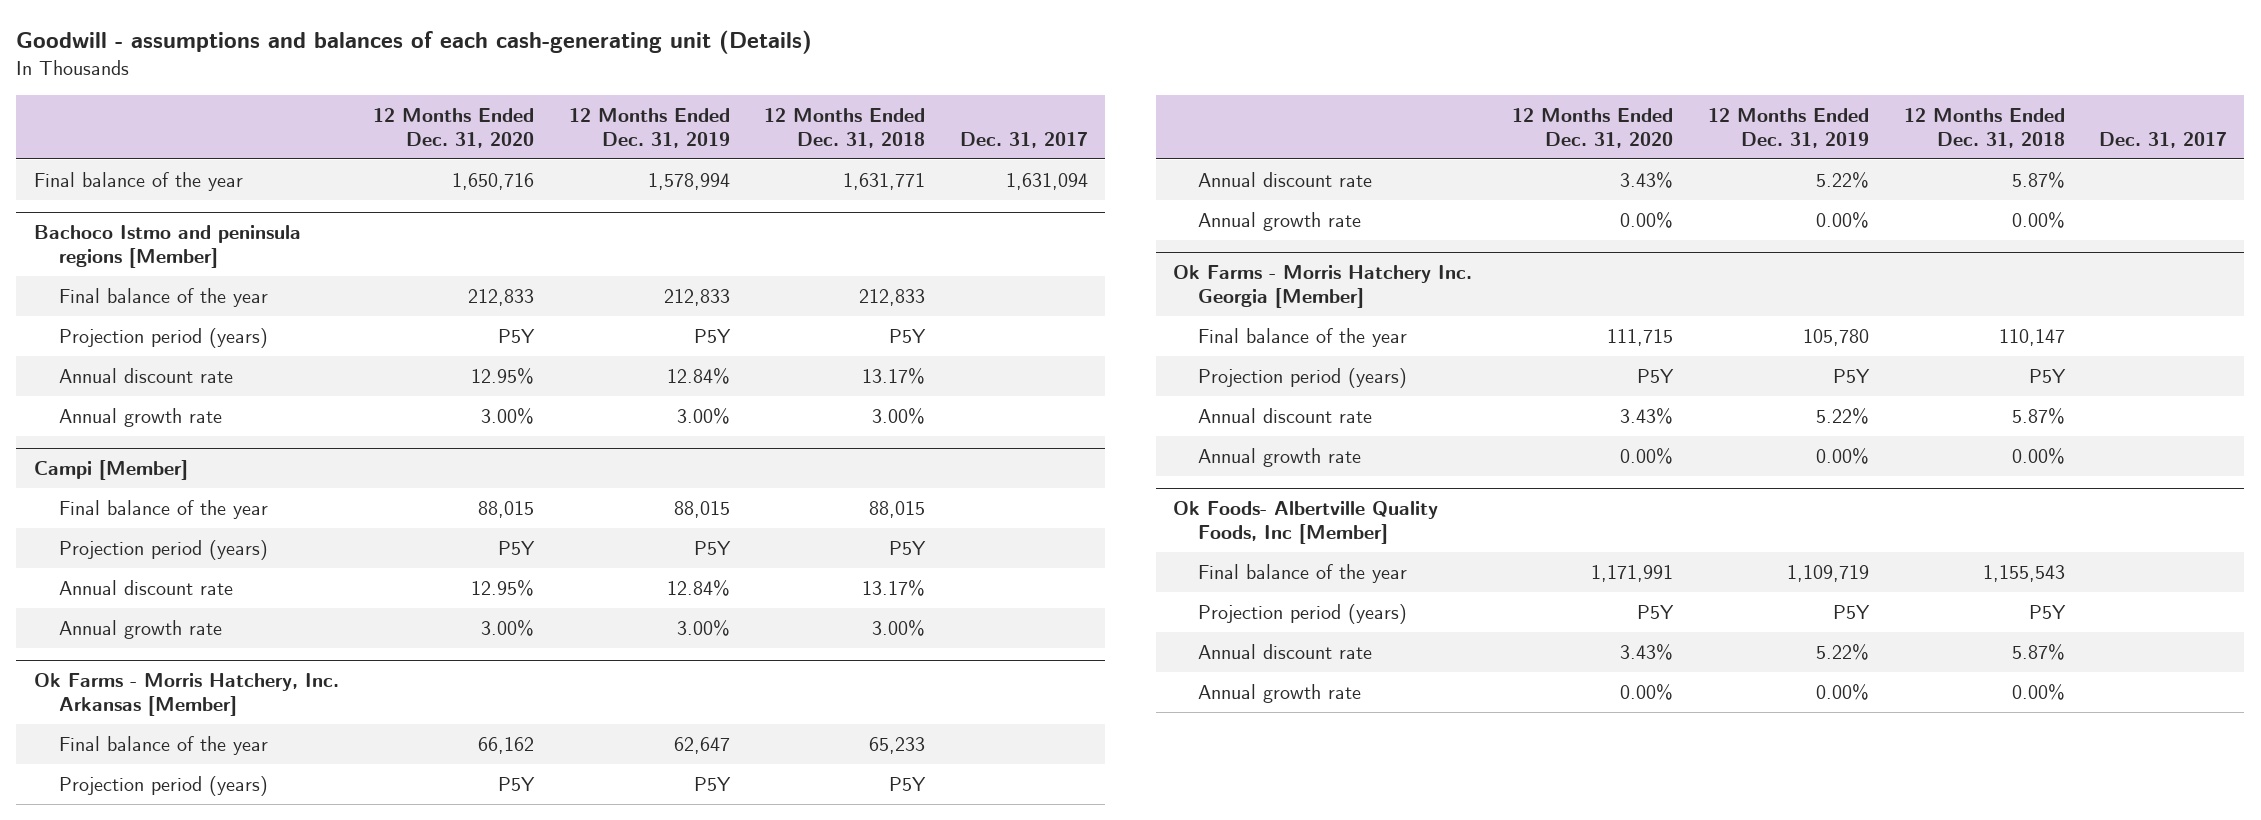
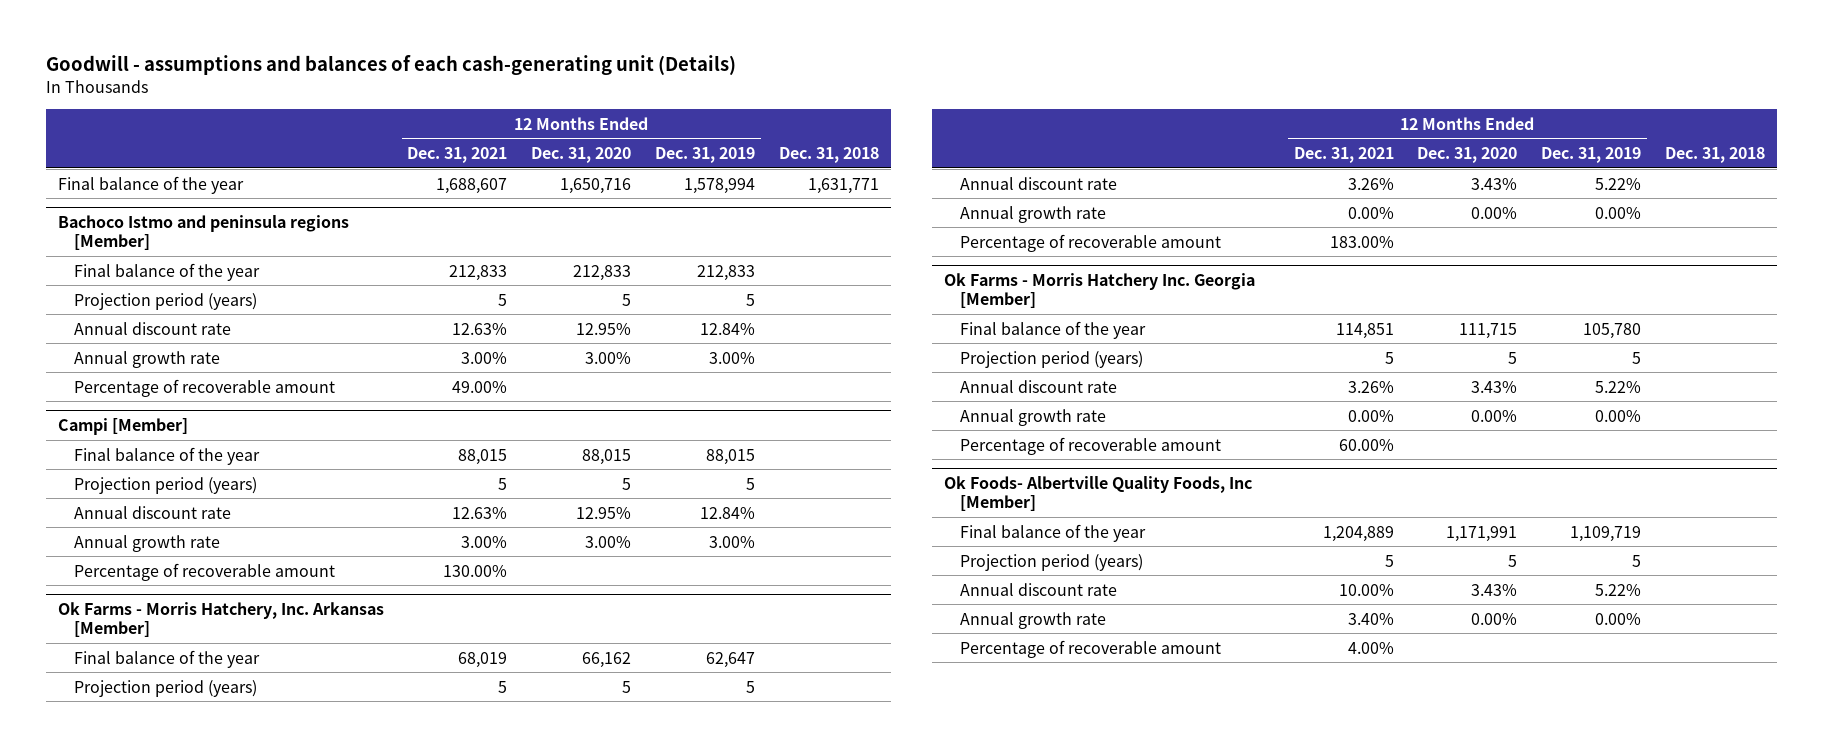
[764,107,926,148] 12 Months Ended Dec. 31, 2018 -> none
[959,131,1088,148] Dec. 31, 2017 -> none
none -> [407,147,508,164] Dec. 31, 2021
none -> [779,147,880,164] Dec. 31, 2018
[498,328,536,343] P5Y -> [622,293,632,306] 5
[693,328,731,343] P5Y -> [746,293,756,306] 5
none -> [74,378,336,397] Percentage of recoverable amount
[498,540,536,555] P5Y -> [622,477,632,490] 5
[693,540,731,555] P5Y -> [746,477,756,490] 5
none -> [74,562,336,581] Percentage of recoverable amount
[498,776,536,791] P5Y -> [622,680,632,693] 5
[693,776,731,791] P5Y -> [746,680,756,693] 5
none -> [960,233,1222,252] Percentage of recoverable amount
[1637,368,1675,383] P5Y -> [1508,351,1518,364] 5
[1832,368,1870,383] P5Y -> [1632,351,1642,364] 5
none -> [960,436,1222,455] Percentage of recoverable amount
[1637,604,1675,619] P5Y -> [1508,554,1518,567] 5
[1832,604,1870,619] P5Y -> [1632,554,1642,567] 5
none -> [960,639,1222,658] Percentage of recoverable amount

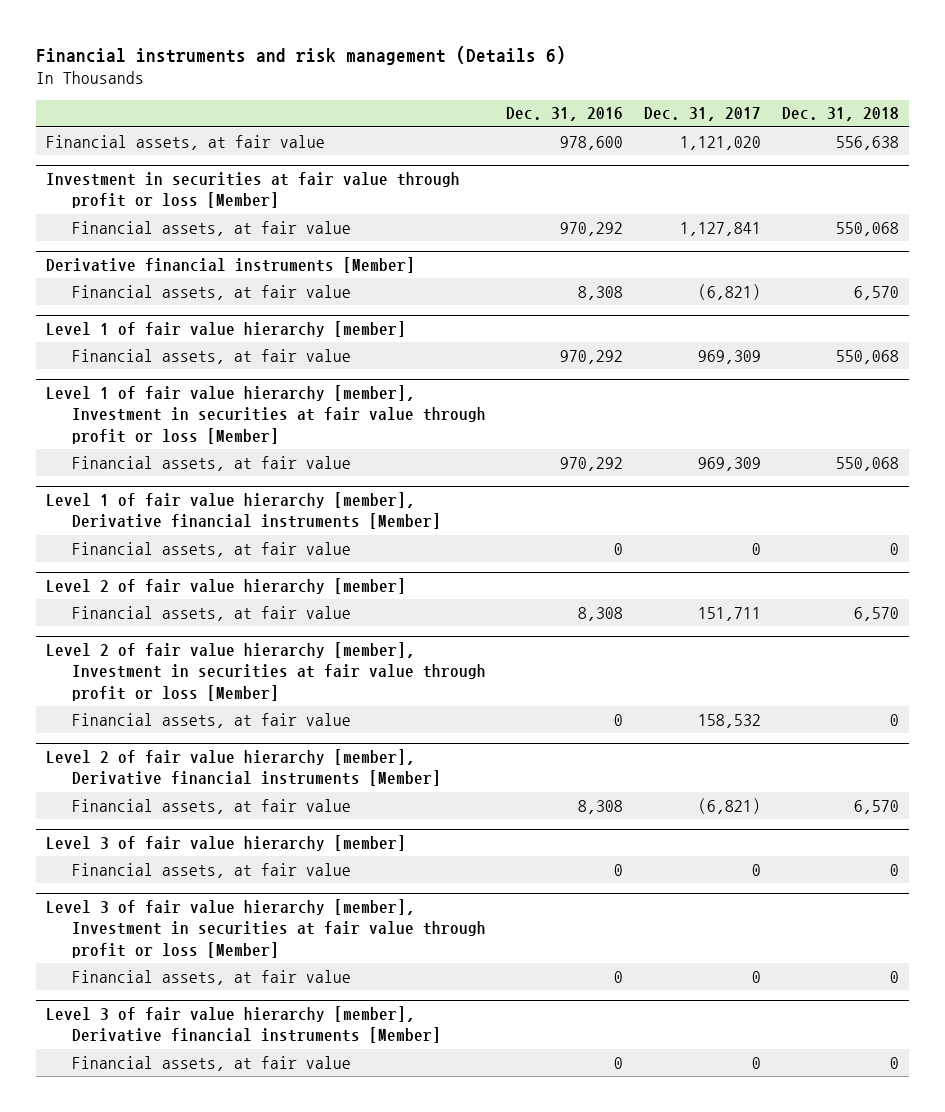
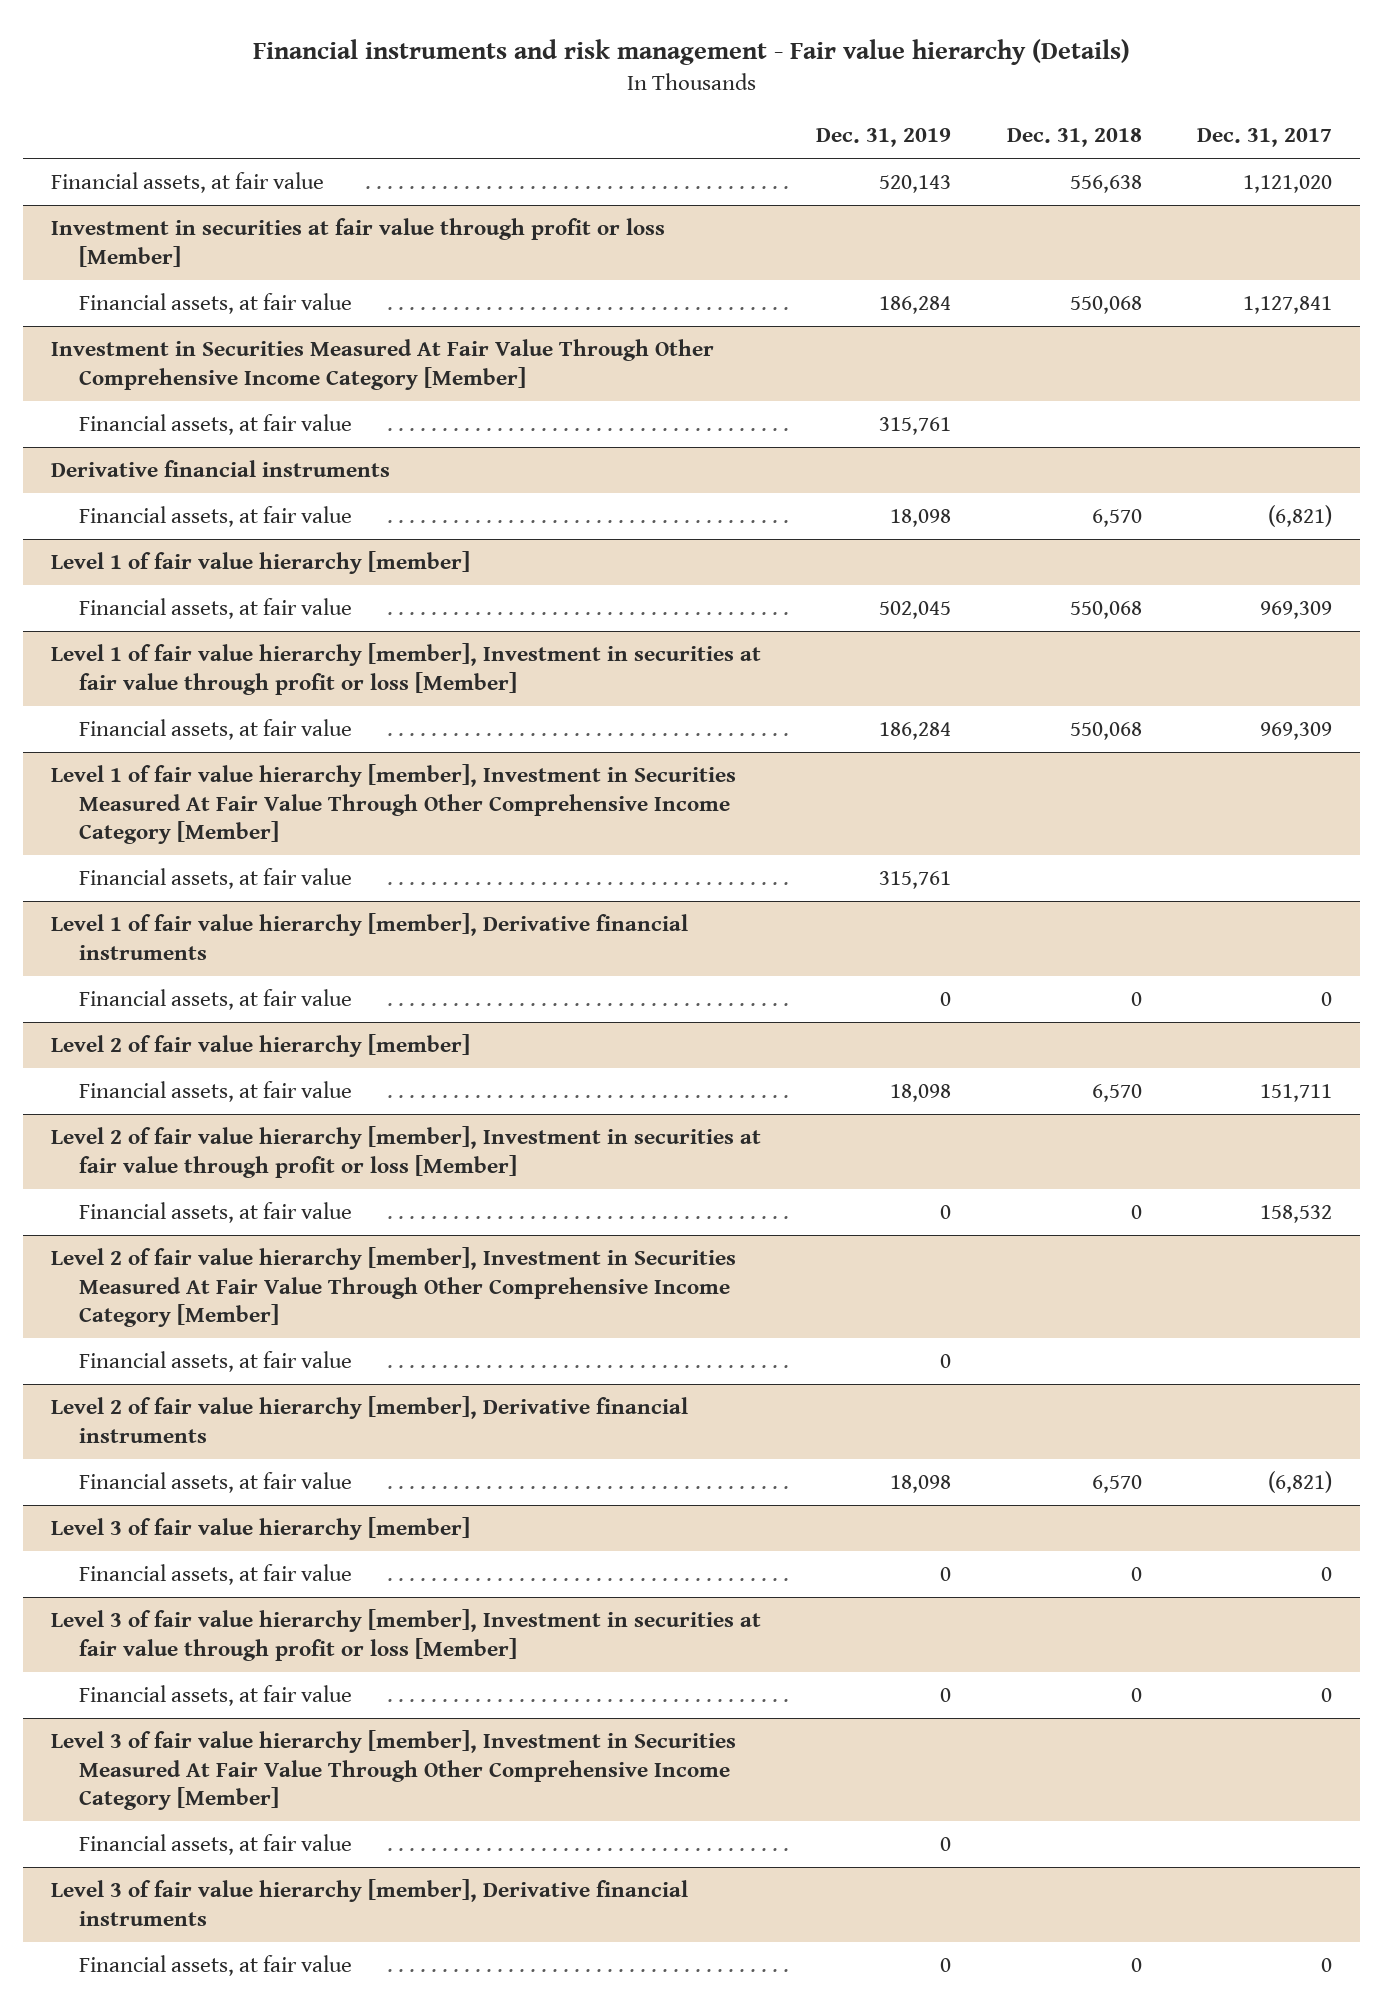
[35,46,566,66] Financial instruments and risk management (Details 6) -> [252,38,1130,65] Financial instruments and risk management - Fair value hierarchy (Details)
[506,107,624,122] Dec. 31, 2016 -> none
none -> [816,128,952,148] Dec. 31, 2019
none -> [51,339,715,390] Investment in Securities Measured At Fair Value Through Other Comprehensive Income Category [Member]
none -> [78,414,352,436] Financial assets, at fair value
[46,257,416,274] Derivative financial instruments [Member] -> [51,460,391,478] Derivative financial instruments
none -> [51,764,737,845] Level 1 of fair value hierarchy [member], Investment in Securities Measured At Fair Value Through Other Comprehensive Income Category [Member]
none -> [78,868,352,890] Financial assets, at fair value
[46,492,441,530] Level 1 of fair value hierarchy [member], Derivative financial instruments [Member] -> [51,913,689,960] Level 1 of fair value hierarchy [member], Derivative financial instruments
none -> [51,1247,737,1328] Level 2 of fair value hierarchy [member], Investment in Securities Measured At Fair Value Through Other Comprehensive Income Category [Member]
none -> [78,1351,352,1373] Financial assets, at fair value
[46,749,441,787] Level 2 of fair value hierarchy [member], Derivative financial instruments [Member] -> [51,1396,689,1443] Level 2 of fair value hierarchy [member], Derivative financial instruments
none -> [51,1730,737,1811] Level 3 of fair value hierarchy [member], Investment in Securities Measured At Fair Value Through Other Comprehensive Income Category [Member]
none -> [78,1834,352,1856] Financial assets, at fair value
[46,1006,441,1044] Level 3 of fair value hierarchy [member], Derivative financial instruments [Member] -> [51,1879,689,1926] Level 3 of fair value hierarchy [member], Derivative financial instruments

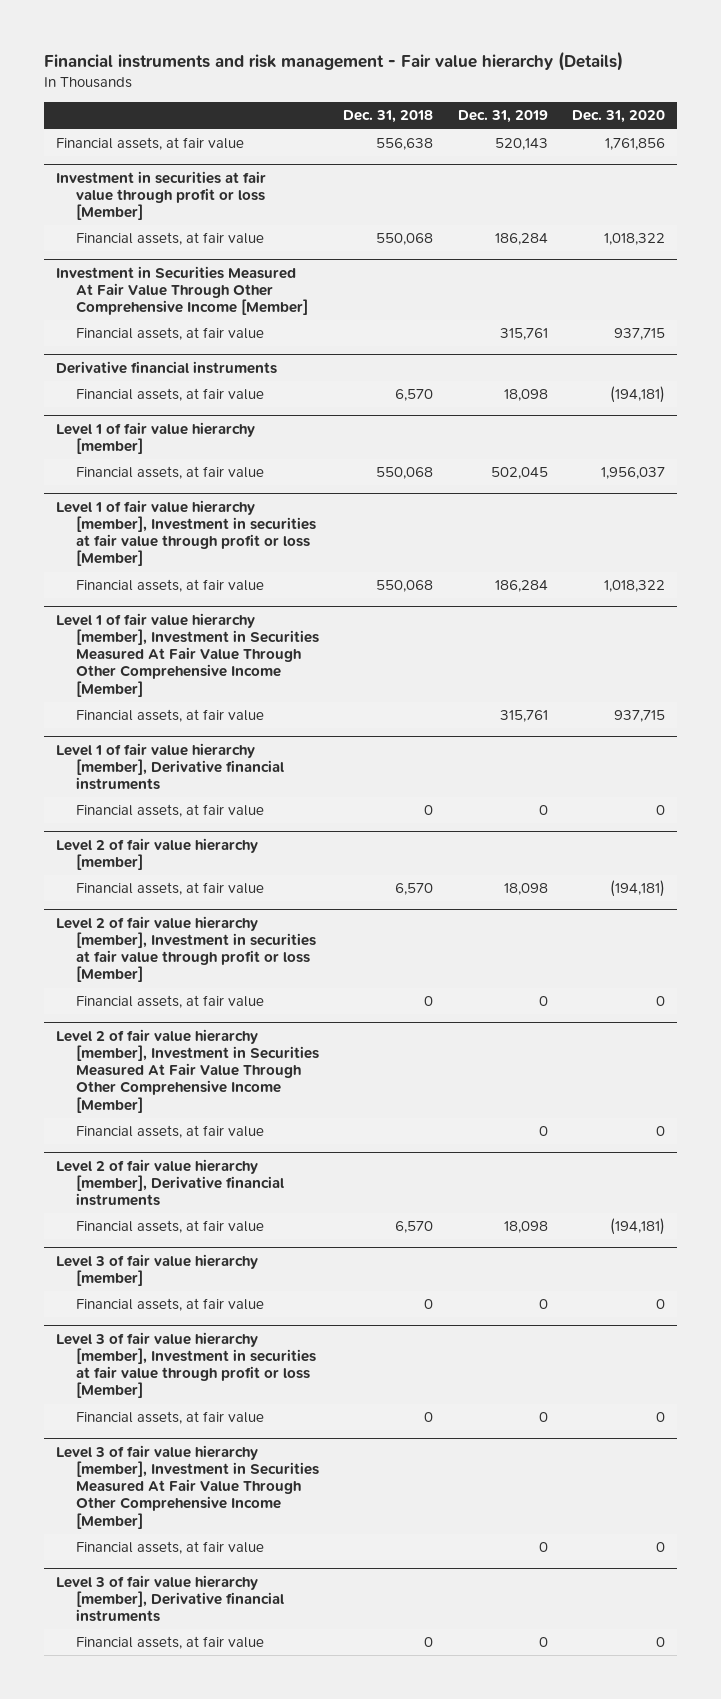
[1197,128,1333,148] Dec. 31, 2017 -> none
none -> [572,110,666,124] Dec. 31, 2020
[51,339,715,390] Investment in Securities Measured At Fair Value Through Other Comprehensive Income Category [Member] -> [56,265,309,316] Investment in Securities Measured At Fair Value Through Other Comprehensive Income [Member]
[51,764,737,845] Level 1 of fair value hierarchy [member], Investment in Securities Measured At Fair Value Through Other Comprehensive Income Category [Member] -> [56,612,320,697] Level 1 of fair value hierarchy [member], Investment in Securities Measured At Fair Value Through Other Comprehensive Income [Member]
[51,1247,737,1328] Level 2 of fair value hierarchy [member], Investment in Securities Measured At Fair Value Through Other Comprehensive Income Category [Member] -> [56,1028,320,1113] Level 2 of fair value hierarchy [member], Investment in Securities Measured At Fair Value Through Other Comprehensive Income [Member]
[51,1730,737,1811] Level 3 of fair value hierarchy [member], Investment in Securities Measured At Fair Value Through Other Comprehensive Income Category [Member] -> [56,1444,320,1529] Level 3 of fair value hierarchy [member], Investment in Securities Measured At Fair Value Through Other Comprehensive Income [Member]

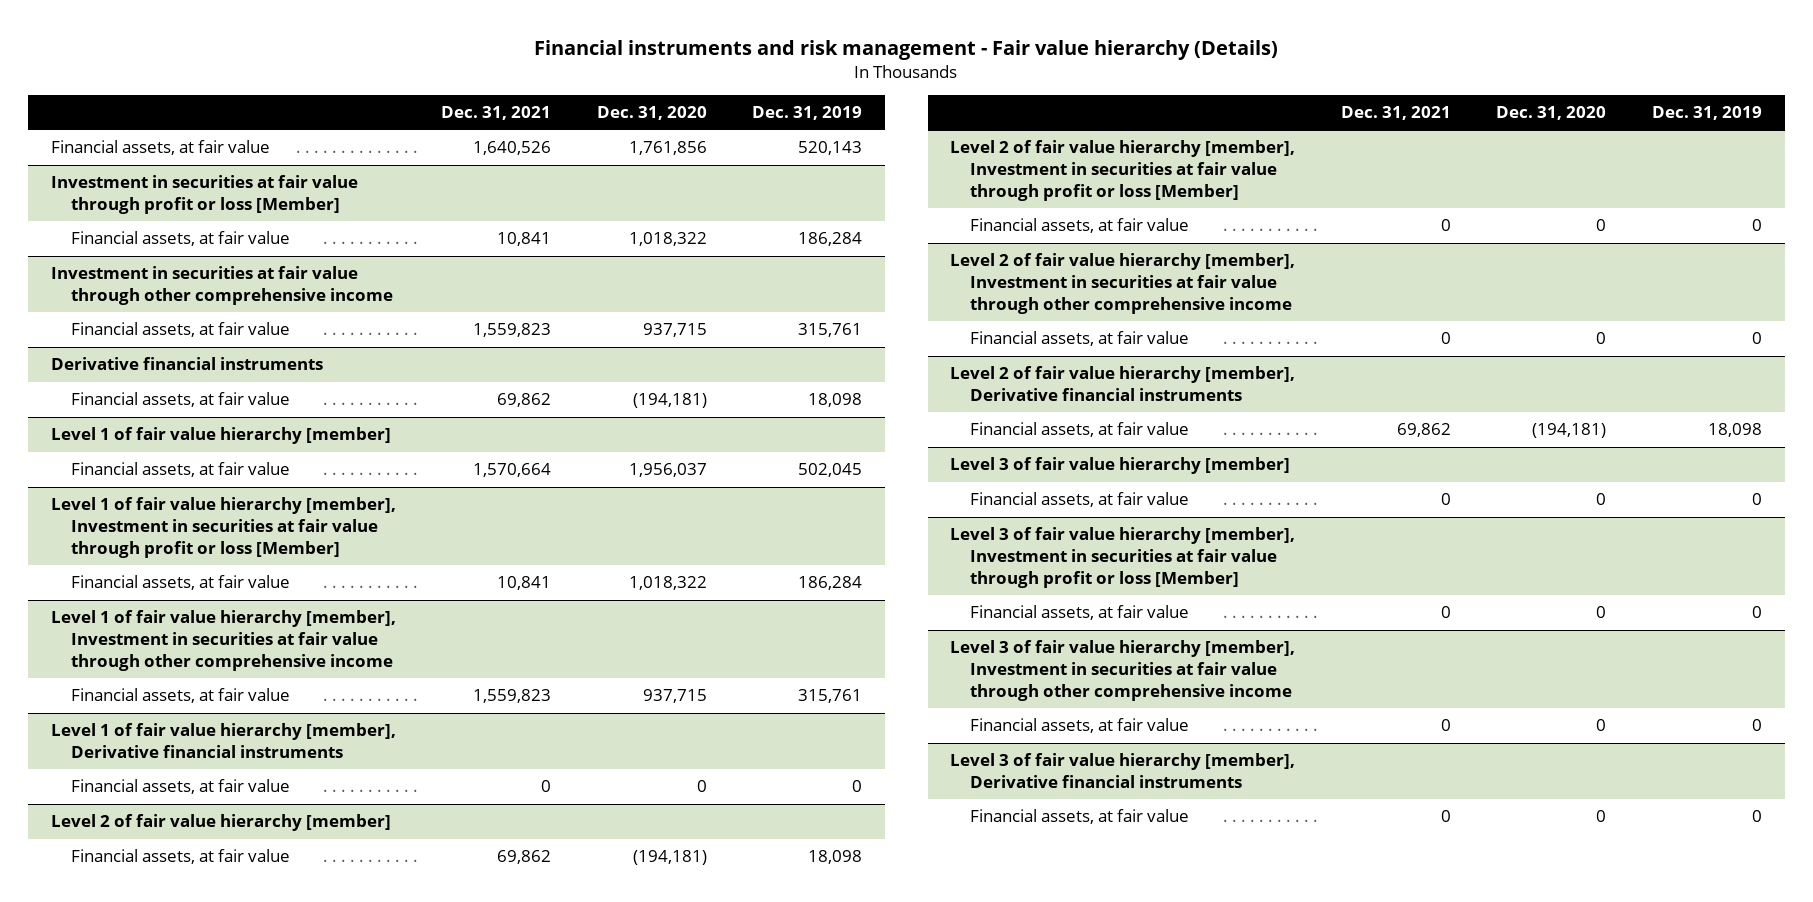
[343,110,434,124] Dec. 31, 2018 -> none
none -> [441,106,552,121] Dec. 31, 2021
[56,265,309,316] Investment in Securities Measured At Fair Value Through Other Comprehensive Income [Member] -> [50,266,393,305] Investment in securities at fair value through other comprehensive income
[56,612,320,697] Level 1 of fair value hierarchy [member], Investment in Securities Measured At Fair Value Through Other Comprehensive Income [Member] -> [50,610,396,671] Level 1 of fair value hierarchy [member], Investment in securities at fair value through other comprehensive income
[56,1028,320,1113] Level 2 of fair value hierarchy [member], Investment in Securities Measured At Fair Value Through Other Comprehensive Income [Member] -> [950,253,1296,314] Level 2 of fair value hierarchy [member], Investment in securities at fair value through other comprehensive income
[56,1444,320,1529] Level 3 of fair value hierarchy [member], Investment in Securities Measured At Fair Value Through Other Comprehensive Income [Member] -> [950,640,1296,701] Level 3 of fair value hierarchy [member], Investment in securities at fair value through other comprehensive income

